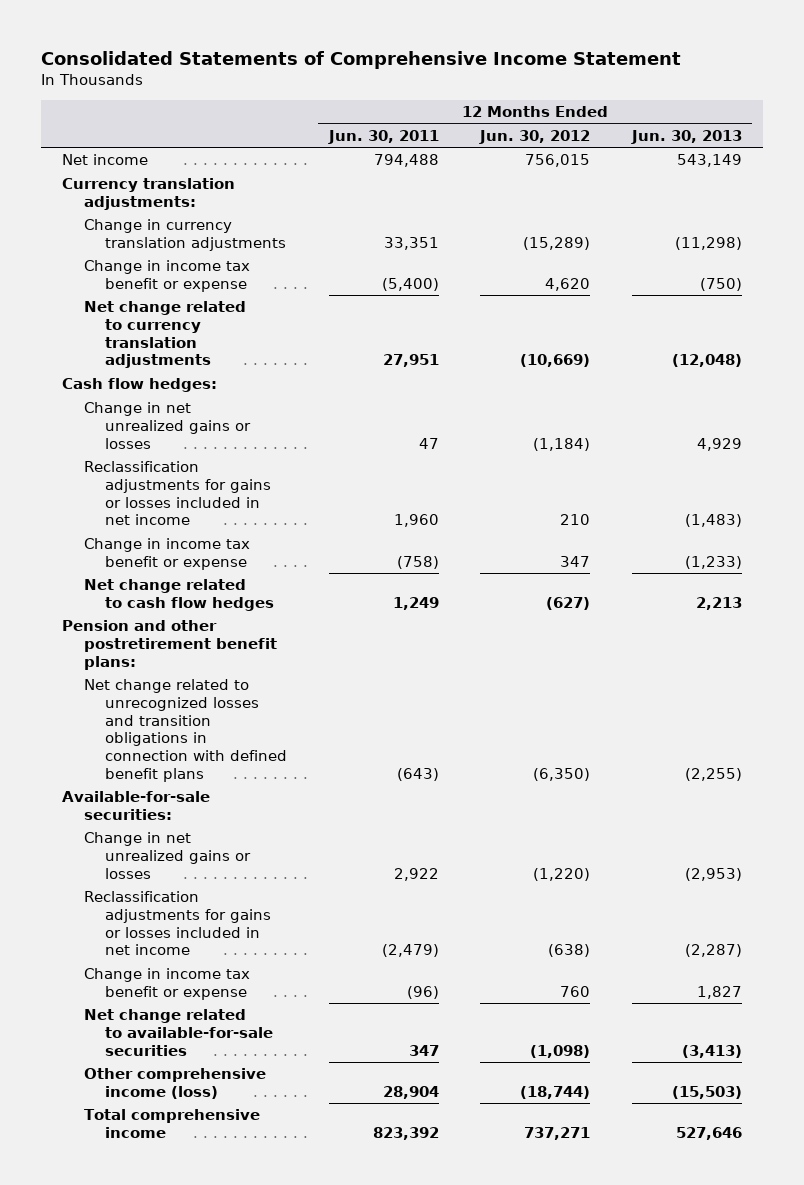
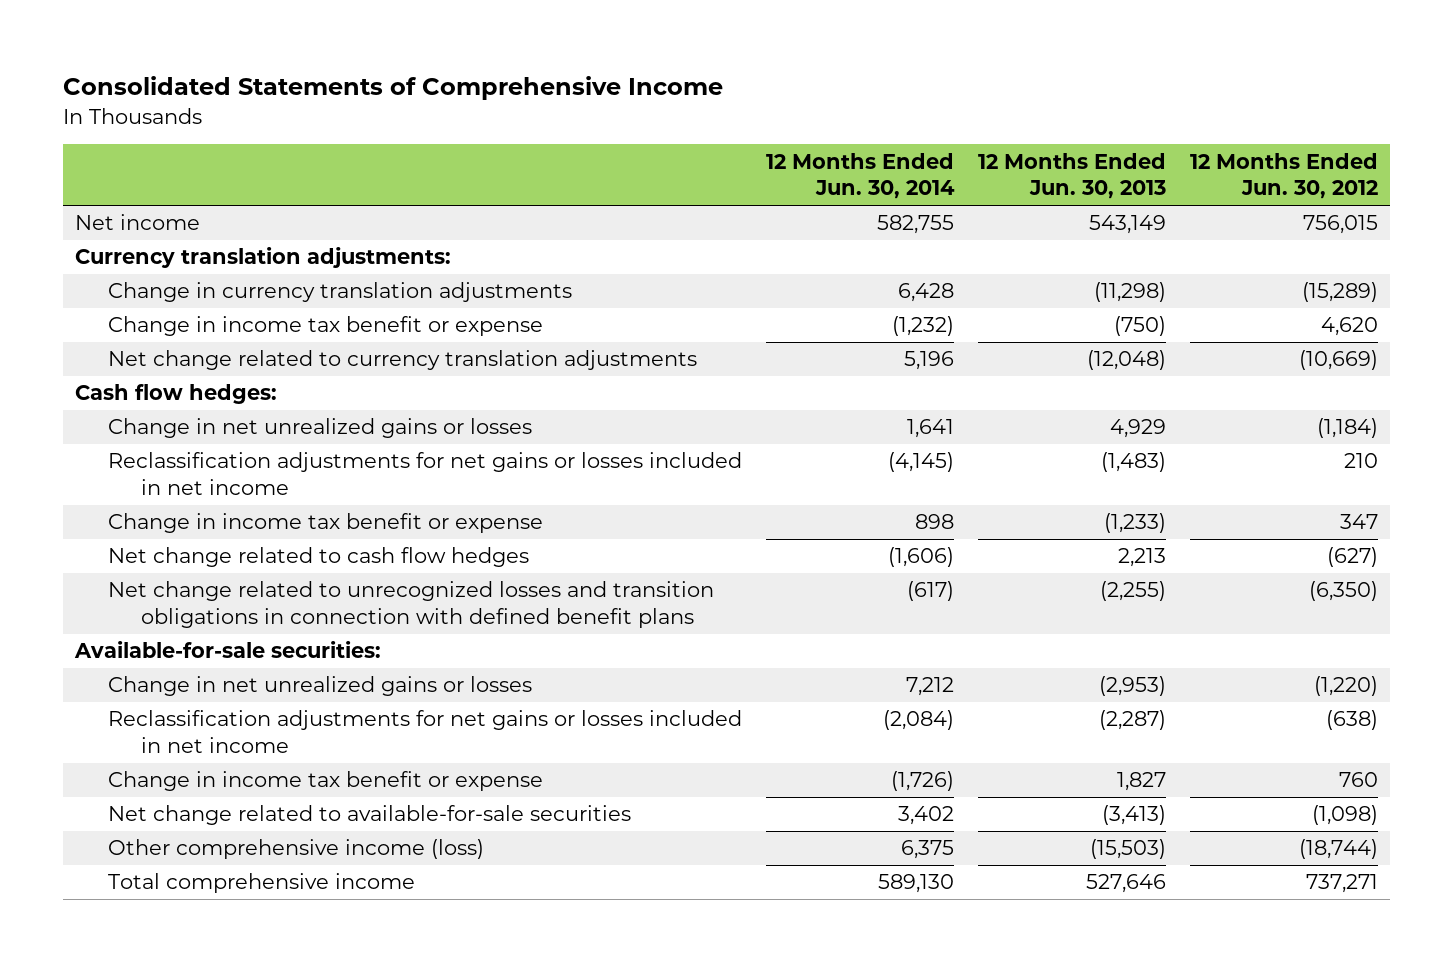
[41,50,682,69] Consolidated Statements of Comprehensive Income Statement -> [62,76,723,101] Consolidated Statements of Comprehensive Income
[327,129,439,144] Jun. 30, 2011 -> none
none -> [765,152,955,200] 12 Months Ended Jun. 30, 2014
[83,461,272,526] Reclassification adjustments for gains or losses included in net income -> [108,452,743,495] Reclassification adjustments for net gains or losses included in net income
[62,620,277,670] Pension and other postretirement benefit plans: -> none
[83,891,272,956] Reclassification adjustments for gains or losses included in net income -> [108,710,743,753] Reclassification adjustments for net gains or losses included in net income

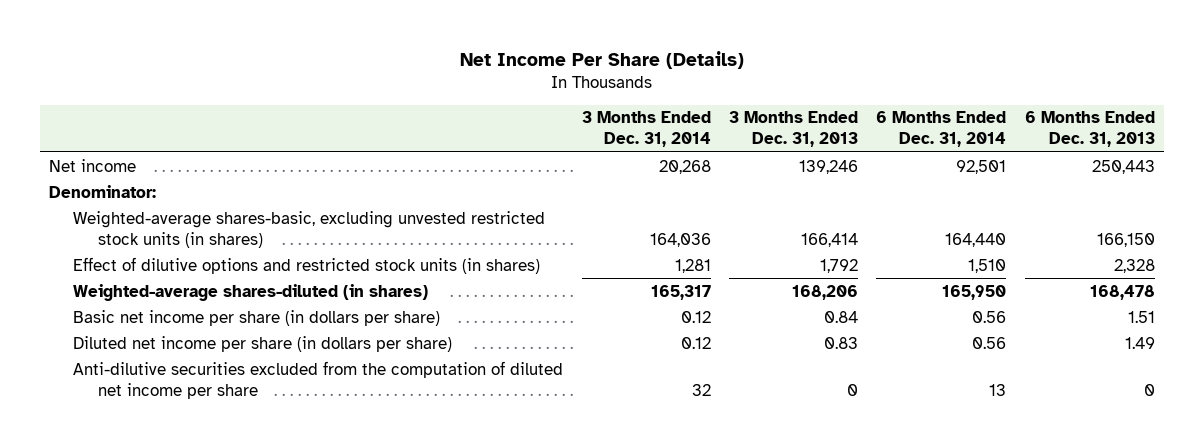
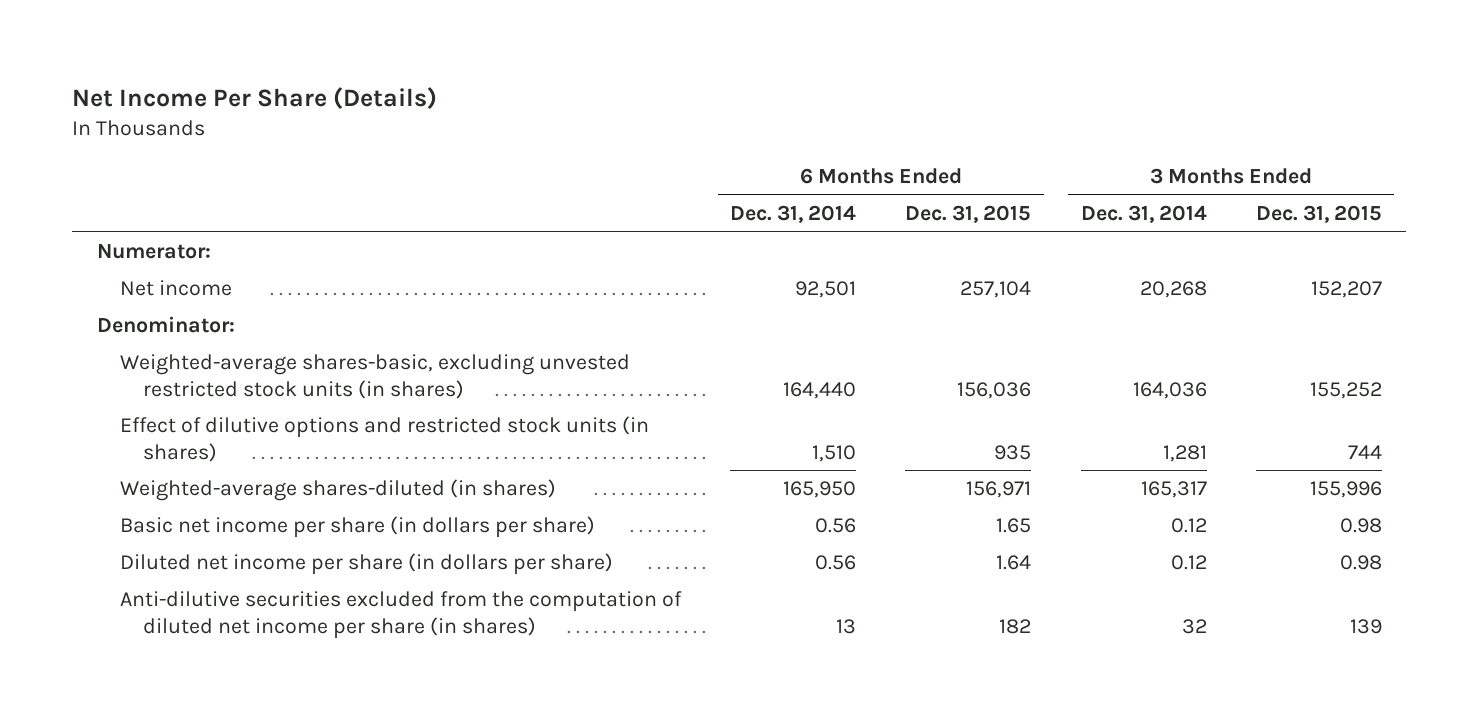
[729,111,859,148] 3 Months Ended Dec. 31, 2013 -> none
[1024,111,1155,148] 6 Months Ended Dec. 31, 2013 -> none
none -> [905,204,1032,223] Dec. 31, 2015
none -> [1255,204,1382,223] Dec. 31, 2015
none -> [96,244,211,260] Numerator:
[73,360,564,399] Anti-dilutive securities excluded from the computation of diluted net income per share -> [120,591,683,639] Anti-dilutive securities excluded from the computation of diluted net income per share (in shares)

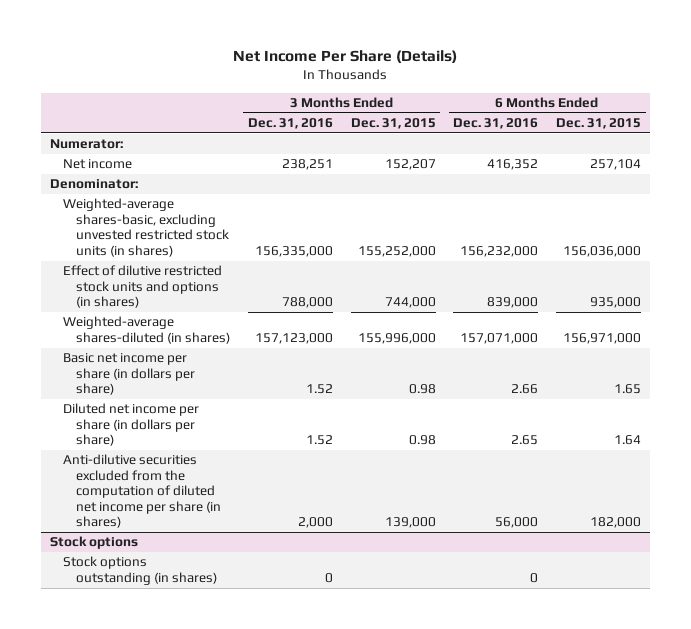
[730,204,857,223] Dec. 31, 2014 -> none
[1080,204,1207,223] Dec. 31, 2014 -> none
none -> [247,117,333,129] Dec. 31, 2016
none -> [453,117,539,129] Dec. 31, 2016
[957,381,1032,399] 156,036 -> [563,245,642,257] 156,036,000
[1309,381,1382,399] 155,252 -> [357,245,436,257] 155,252,000
[120,416,650,462] Effect of dilutive options and restricted stock units (in shares) -> [62,265,222,309] Effect of dilutive restricted stock units and options (in shares)
[994,444,1032,460] 935 -> [590,297,642,309] 935,000
[1347,444,1382,459] 744 -> [384,297,436,309] 744,000
[966,481,1032,499] 156,971 -> [563,332,642,344] 156,971,000
[1309,481,1382,499] 155,996 -> [357,332,436,344] 155,996,000
[999,618,1032,634] 182 -> [590,517,642,529] 182,000
[1349,618,1382,634] 139 -> [384,517,436,529] 139,000
none -> [49,536,138,550] Stock options
none -> [62,556,218,585] Stock options outstanding (in shares)

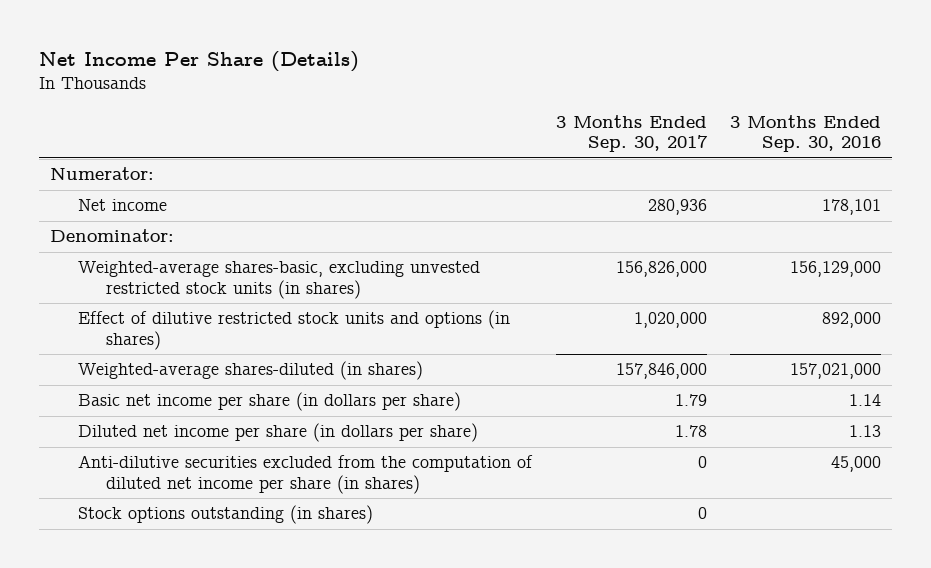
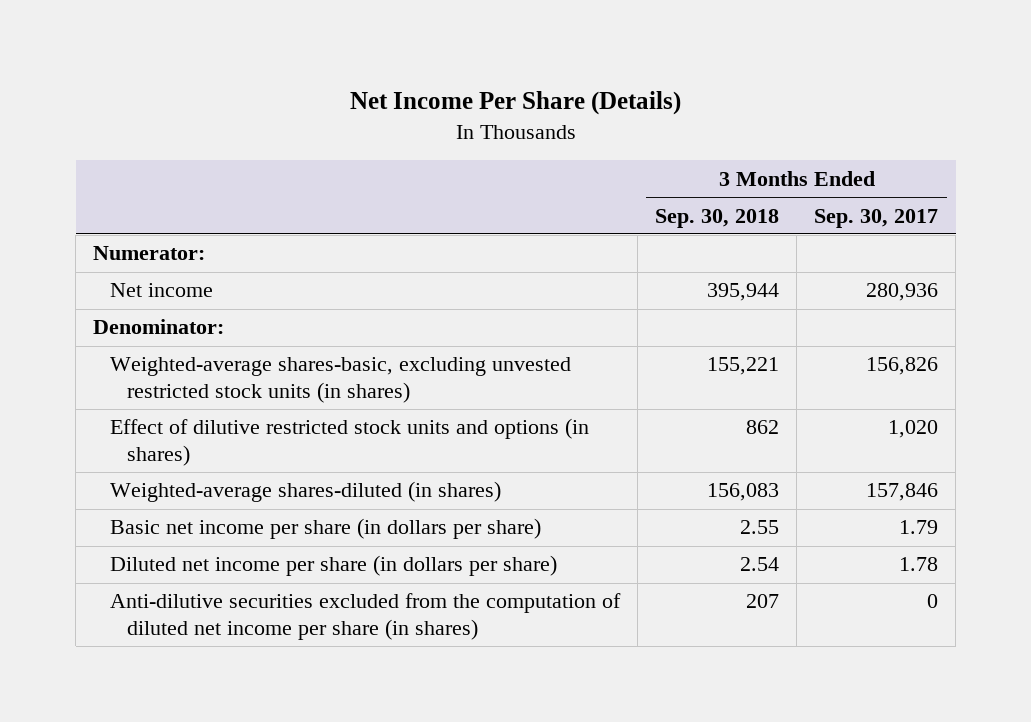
[729,115,881,153] 3 Months Ended Sep. 30, 2016 -> none
none -> [655,208,780,228] Sep. 30, 2018
[615,261,707,278] 156,826,000 -> [866,357,939,376] 156,826
[633,312,707,329] 1,020,000 -> [888,420,939,439] 1,020
[615,363,707,380] 157,846,000 -> [866,483,939,502] 157,846
[78,505,374,525] Stock options outstanding (in shares) -> none

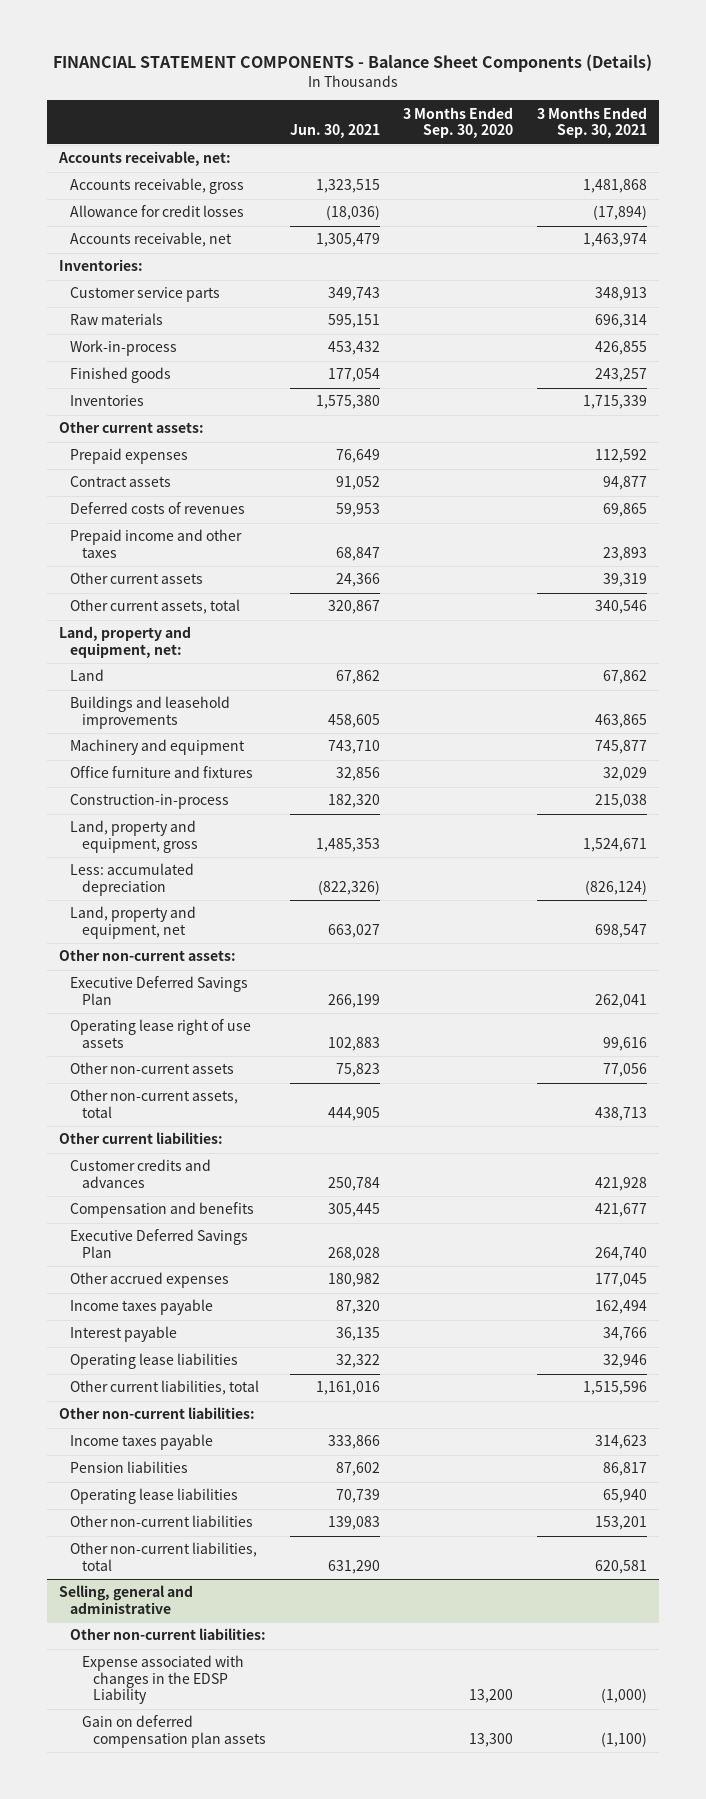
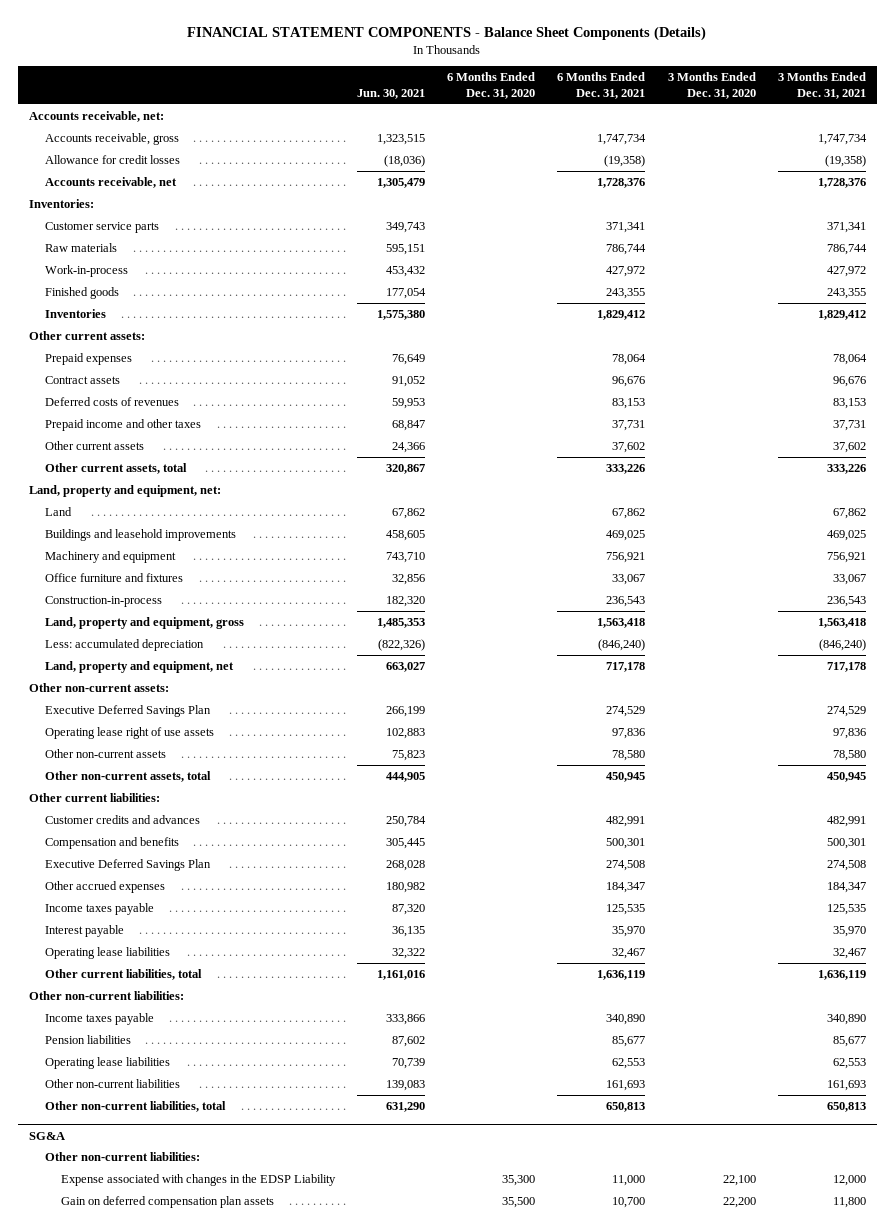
[403,106,514,139] 3 Months Ended Sep. 30, 2020 -> none
[537,106,648,139] 3 Months Ended Sep. 30, 2021 -> none
none -> [447,72,536,99] 6 Months Ended Dec. 31, 2020
none -> [557,72,646,99] 6 Months Ended Dec. 31, 2021
none -> [667,72,756,99] 3 Months Ended Dec. 31, 2020
none -> [777,72,866,99] 3 Months Ended Dec. 31, 2021
[58,1585,193,1614] Selling, general and administrative -> [28,1131,65,1140] SG&A

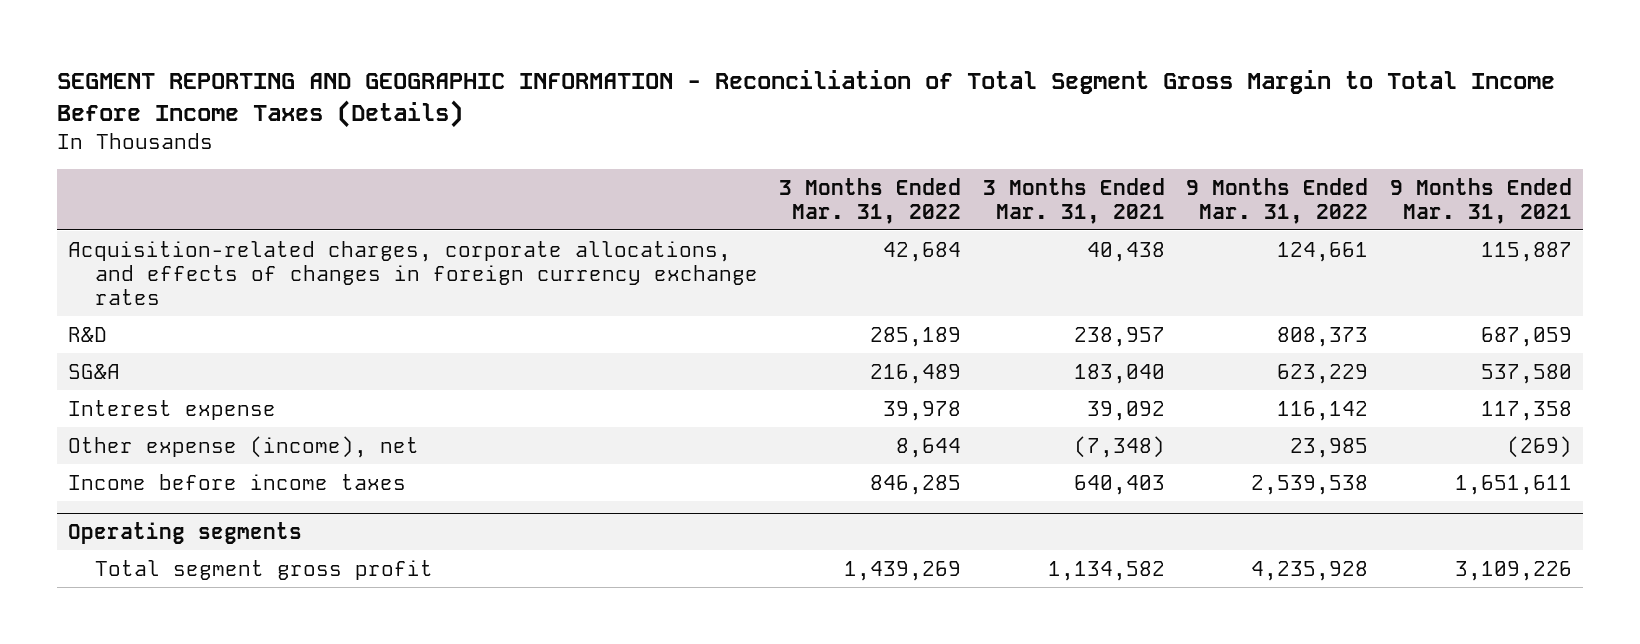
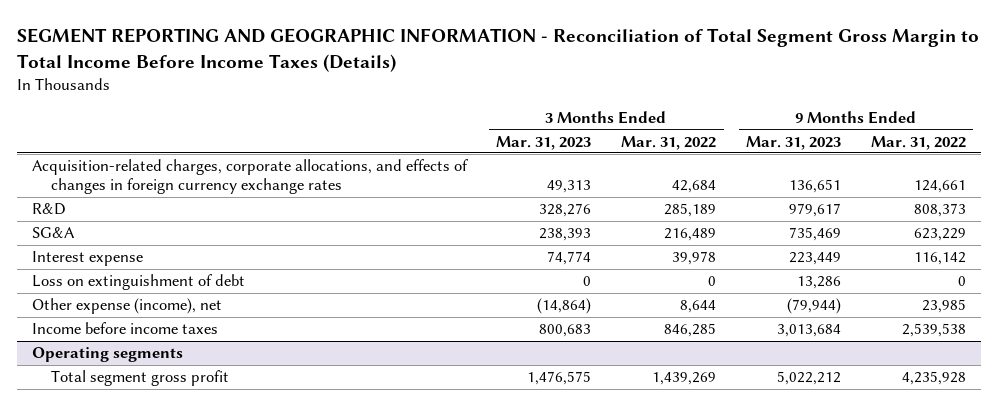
[982,177,1165,224] 3 Months Ended Mar. 31, 2021 -> none
[1389,177,1572,224] 9 Months Ended Mar. 31, 2021 -> none
none -> [496,135,592,150] Mar. 31, 2023
none -> [745,135,841,150] Mar. 31, 2023
none -> [31,274,245,291] Loss on extinguishment of debt

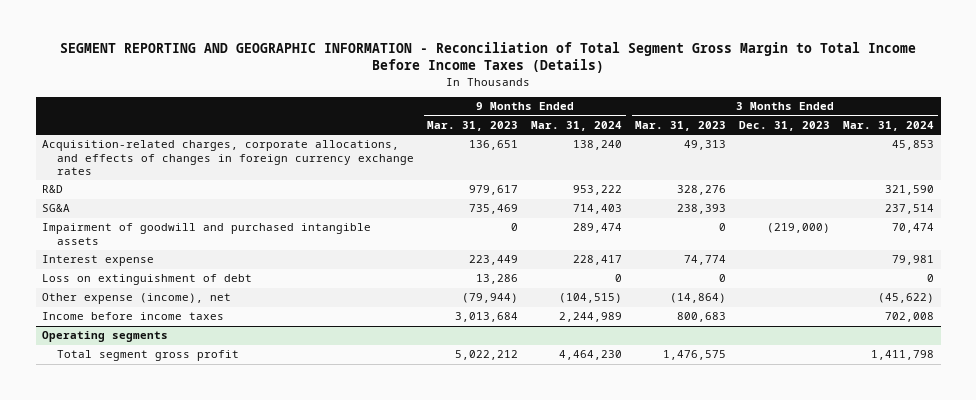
[621,135,717,150] Mar. 31, 2022 -> none
[870,135,966,150] Mar. 31, 2022 -> none
none -> [531,120,623,131] Mar. 31, 2024
none -> [739,120,831,131] Dec. 31, 2023
none -> [843,120,935,131] Mar. 31, 2024
none -> [42,223,372,245] Impairment of goodwill and purchased intangible assets

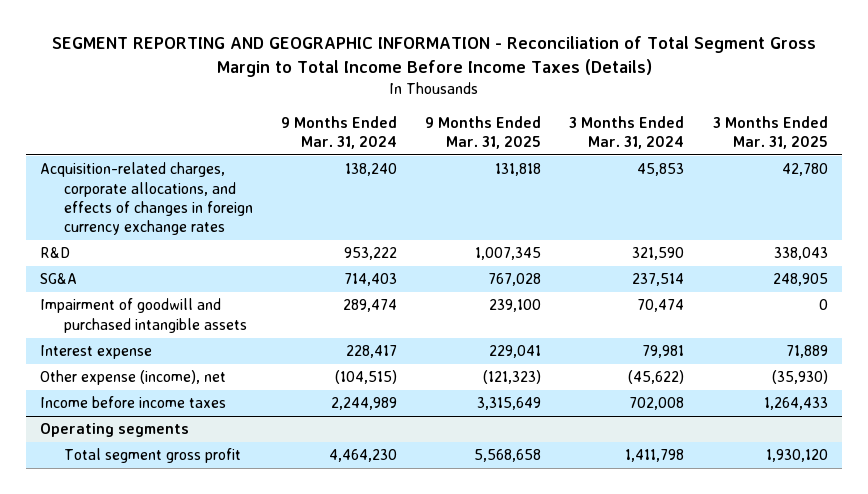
[427,120,519,131] Mar. 31, 2023 -> none
[635,120,727,131] Mar. 31, 2023 -> none
[739,120,831,131] Dec. 31, 2023 -> none
none -> [425,115,542,149] 9 Months Ended Mar. 31, 2025
none -> [712,115,828,149] 3 Months Ended Mar. 31, 2025
[42,274,253,286] Loss on extinguishment of debt -> none

